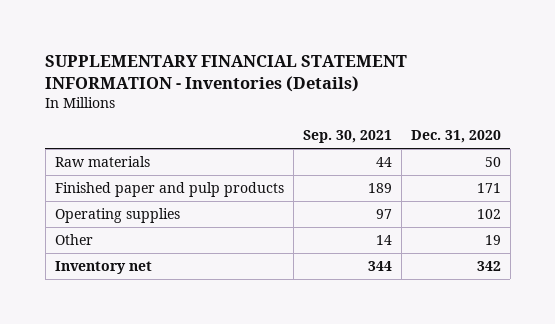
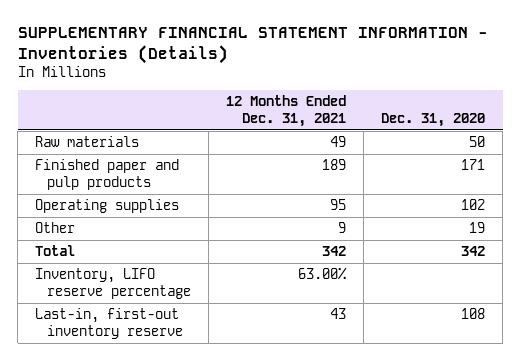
[302,130,392,144] Sep. 30, 2021 -> none
none -> [226,95,347,128] 12 Months Ended Dec. 31, 2021
[54,261,152,275] Inventory net -> [35,245,76,257] Total
none -> [35,268,191,299] Inventory, LIFO reserve percentage
none -> [35,308,183,339] Last-in, first-out inventory reserve

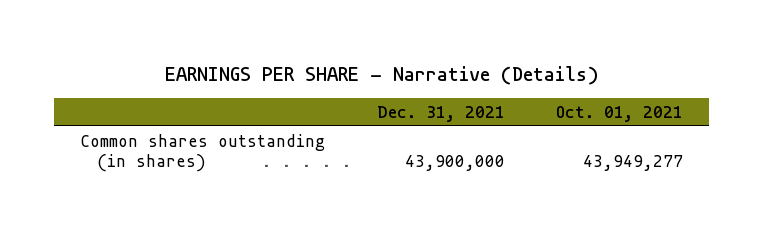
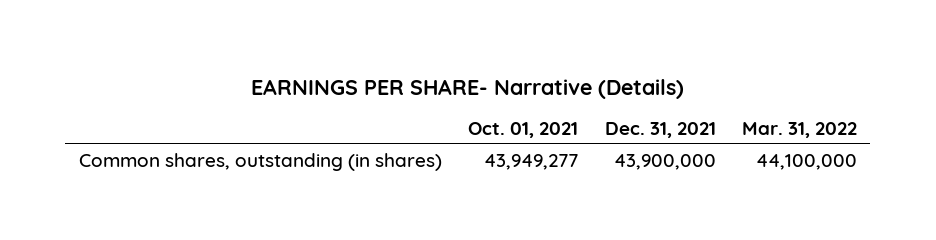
[164,66,599,86] EARNINGS PER SHARE - Narrative (Details) -> [250,78,684,99] EARNINGS PER SHARE- Narrative (Details)
none -> [742,122,858,139] Mar. 31, 2022
[79,133,325,172] Common shares outstanding (in shares) -> [78,152,442,171] Common shares, outstanding (in shares)

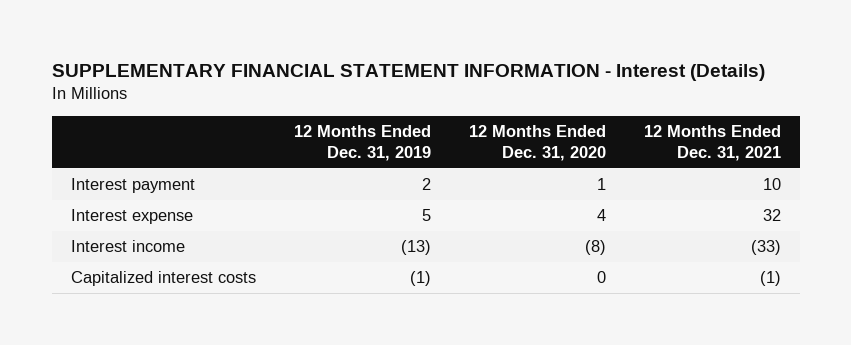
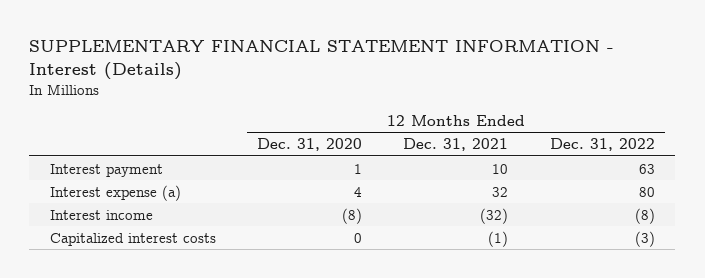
[293,124,431,162] 12 Months Ended Dec. 31, 2019 -> none
none -> [549,138,655,152] Dec. 31, 2022
[70,209,193,225] Interest expense -> [49,184,181,201] Interest expense (a)
[750,240,781,256] (33) -> [480,207,509,224] (32)

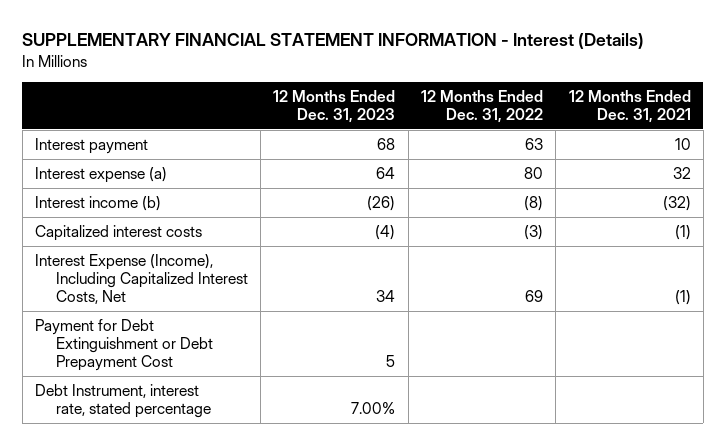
[257,138,363,152] Dec. 31, 2020 -> none
none -> [273,89,396,123] 12 Months Ended Dec. 31, 2023
[49,209,153,220] Interest income -> [34,195,161,211] Interest income (b)
none -> [34,253,248,304] Interest Expense (Income), Including Capitalized Interest Costs, Net
none -> [34,318,213,371] Payment for Debt Extinguishment or Debt Prepayment Cost
none -> [34,383,211,418] Debt Instrument, interest rate, stated percentage

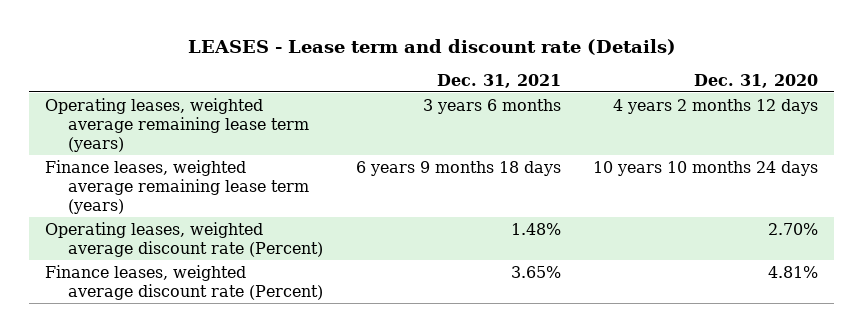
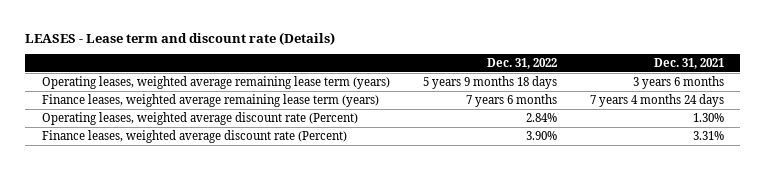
[694,73,819,88] Dec. 31, 2020 -> none
none -> [486,57,557,69] Dec. 31, 2022
[355,160,561,176] 6 years 9 months 18 days -> [589,93,724,107] 7 years 4 months 24 days
[510,222,561,235] 1.48% -> [692,112,724,122] 1.30%
[510,265,561,278] 3.65% -> [692,130,724,140] 3.31%

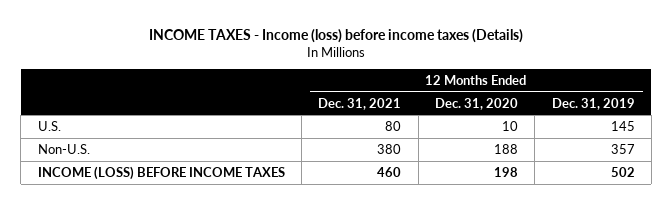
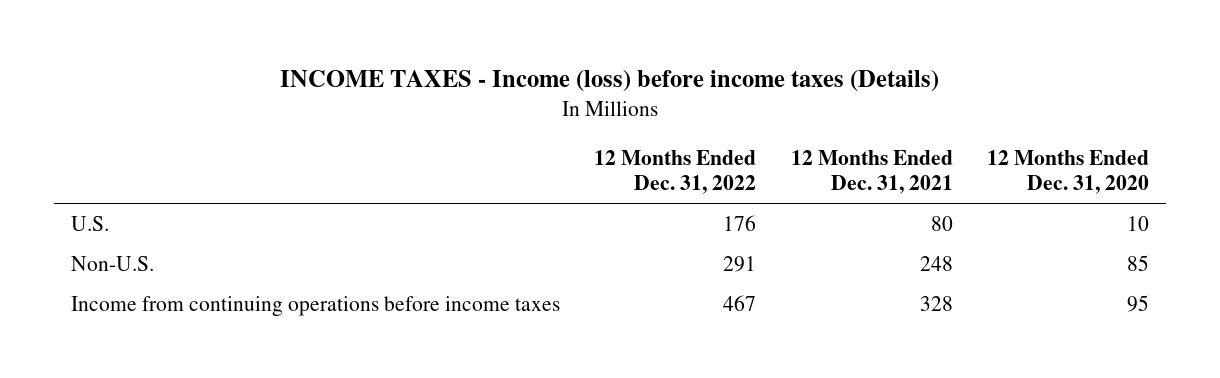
[551,97,635,110] Dec. 31, 2019 -> none
none -> [594,149,757,195] 12 Months Ended Dec. 31, 2022
[377,143,402,154] 380 -> [919,256,953,272] 248
[493,143,518,154] 188 -> [1126,255,1149,272] 85
[37,165,285,180] INCOME (LOSS) BEFORE INCOME TAXES -> [71,296,561,317] Income from continuing operations before income taxes
[377,166,402,177] 460 -> [919,296,953,312] 328
[493,166,518,177] 198 -> [1126,295,1149,313] 95

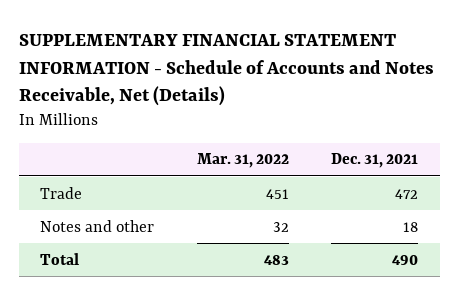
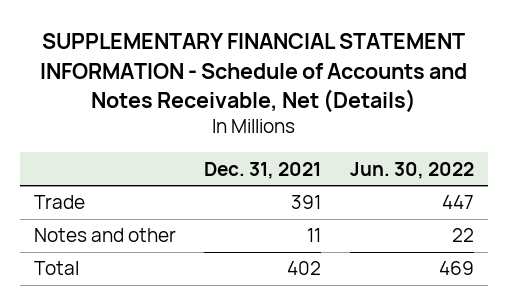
[196,153,289,169] Mar. 31, 2022 -> none
none -> [349,161,474,179] Jun. 30, 2022
[395,188,419,199] 472 -> [291,195,322,210] 391
[403,221,419,232] 18 -> [307,228,322,243] 11
[392,254,419,265] 490 -> [287,261,322,276] 402

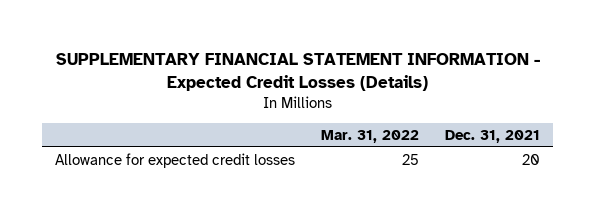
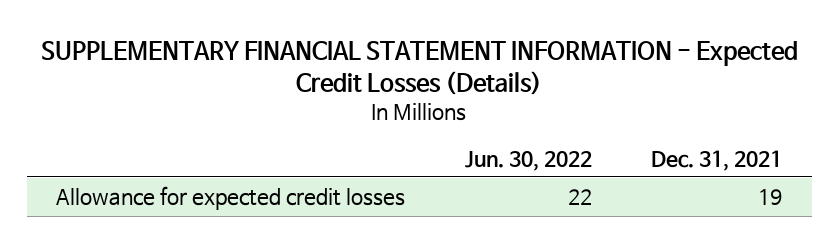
[321,130,420,144] Mar. 31, 2022 -> none
none -> [464,150,592,171] Jun. 30, 2022
[522,153,541,165] 20 -> [757,189,782,206] 19

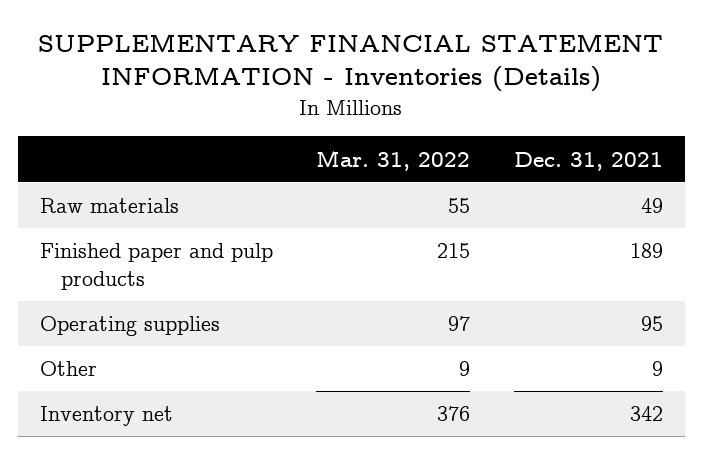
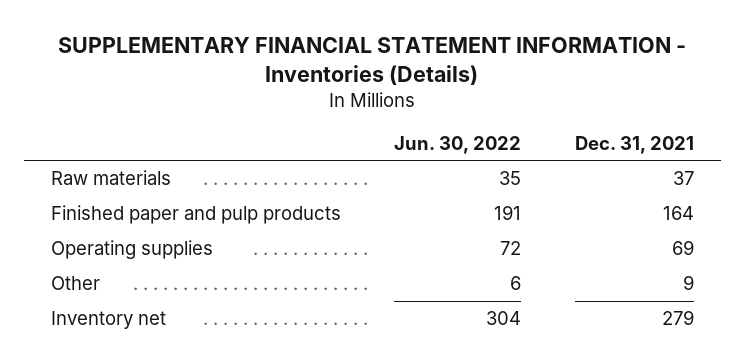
[316,149,471,171] Mar. 31, 2022 -> none
none -> [394,135,522,154] Jun. 30, 2022
[641,198,664,214] 49 -> [672,171,694,186] 37
[630,243,664,259] 189 -> [662,206,694,221] 164
[641,316,664,332] 95 -> [671,240,694,256] 69
[630,406,664,422] 342 -> [661,310,694,326] 279

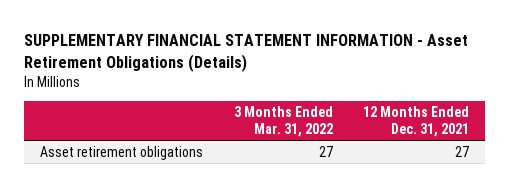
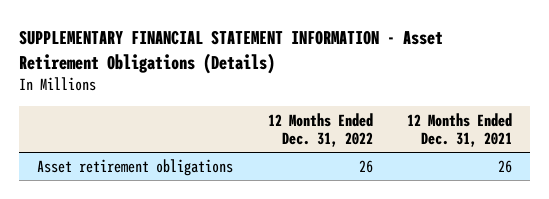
[233,105,333,138] 3 Months Ended Mar. 31, 2022 -> none
none -> [267,112,373,148] 12 Months Ended Dec. 31, 2022
[455,146,470,158] 27 -> [498,160,513,174] 26

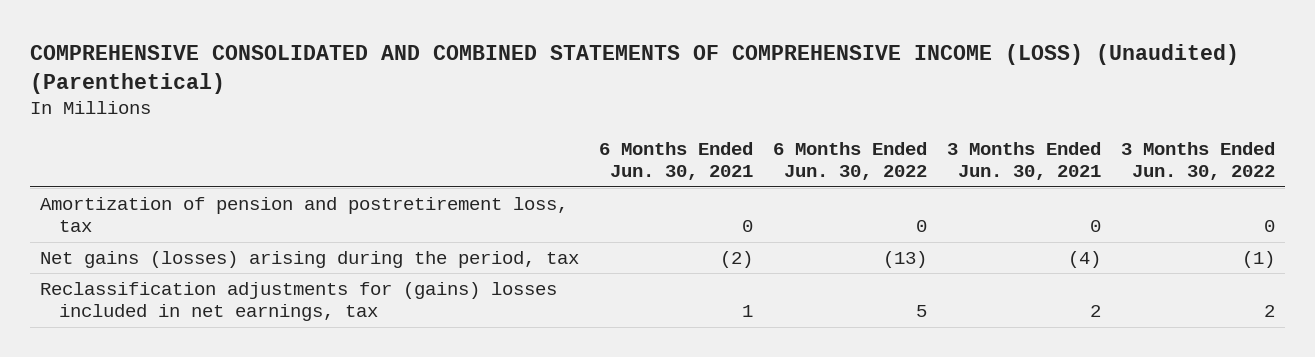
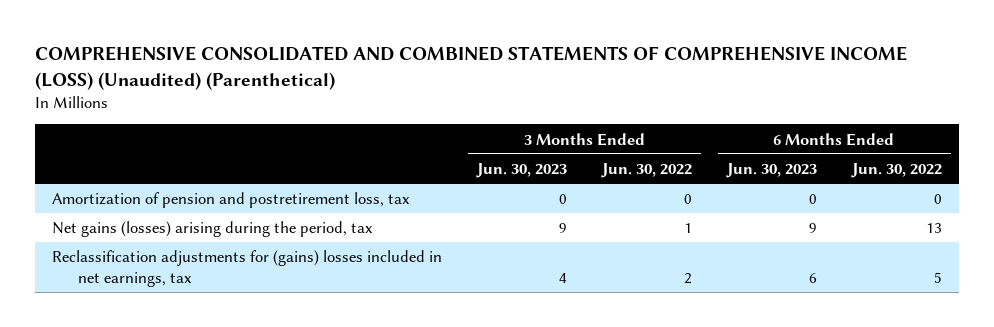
[599,142,754,181] 6 Months Ended Jun. 30, 2021 -> none
[946,142,1101,181] 3 Months Ended Jun. 30, 2021 -> none
none -> [476,162,568,178] Jun. 30, 2023
none -> [725,162,817,178] Jun. 30, 2023
[882,250,927,268] (13) -> [925,223,942,234] 13
[1241,250,1275,268] (1) -> [684,223,693,234] 1

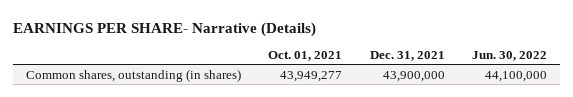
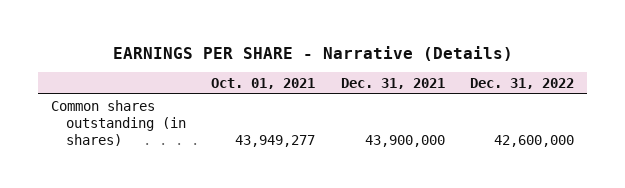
[12,21,316,37] EARNINGS PER SHARE- Narrative (Details) -> [112,45,513,61] EARNINGS PER SHARE - Narrative (Details)
[471,51,547,62] Jun. 30, 2022 -> none
none -> [470,77,575,89] Dec. 31, 2022
[26,68,242,82] Common shares, outstanding (in shares) -> [50,99,186,146] Common shares outstanding (in shares)

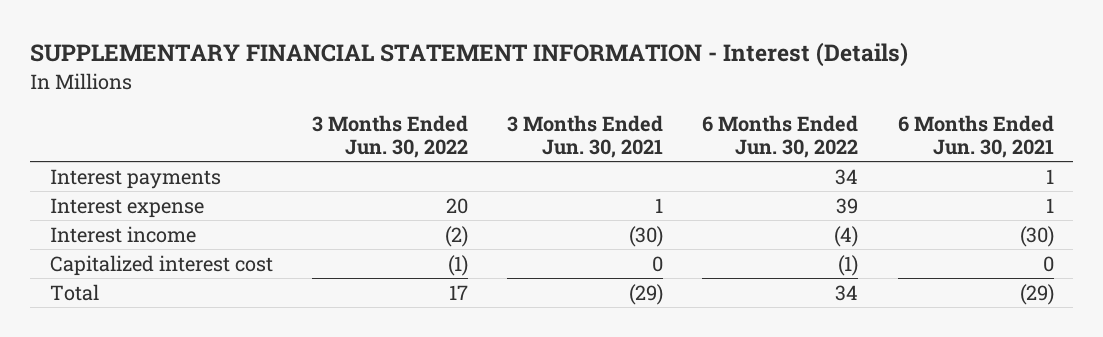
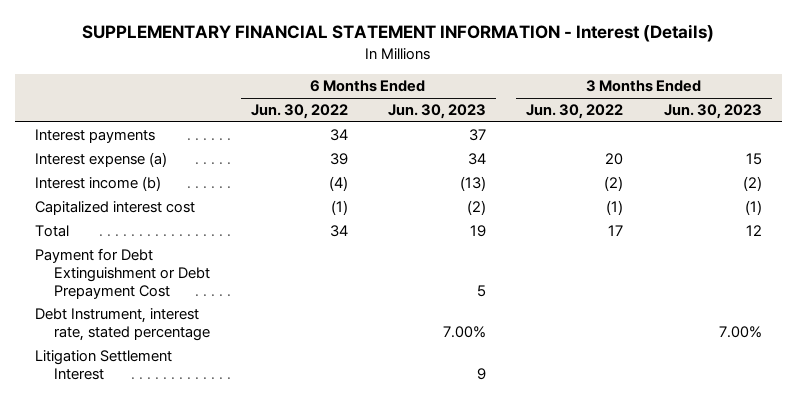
[507,114,664,159] 3 Months Ended Jun. 30, 2021 -> none
[897,114,1054,159] 6 Months Ended Jun. 30, 2021 -> none
none -> [388,104,487,120] Jun. 30, 2023
none -> [663,104,762,120] Jun. 30, 2023
[49,197,204,218] Interest expense -> [34,152,167,168] Interest expense (a)
[49,225,196,243] Interest income -> [34,176,161,192] Interest income (b)
none -> [34,248,211,299] Payment for Debt Extinguishment or Debt Prepayment Cost
none -> [34,308,211,341] Debt Instrument, interest rate, stated percentage
none -> [34,350,172,380] Litigation Settlement Interest

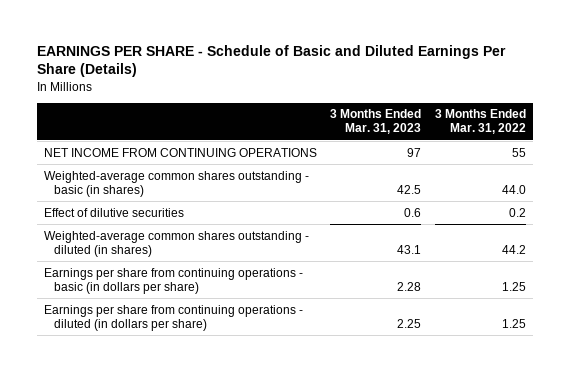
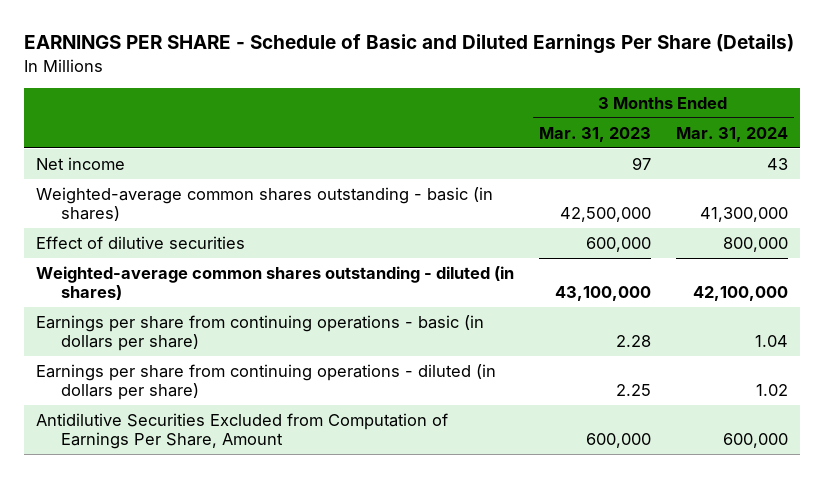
[434,109,526,135] 3 Months Ended Mar. 31, 2022 -> none
none -> [675,126,788,142] Mar. 31, 2024
[43,147,317,157] NET INCOME FROM CONTINUING OPERATIONS -> [35,156,125,170] Net income
[397,184,422,194] 42.5 -> [559,207,651,223] 42,500,000
[404,207,422,217] 0.6 -> [585,236,651,252] 600,000
[397,244,422,254] 43.1 -> [554,286,651,302] 43,100,000
none -> [35,412,448,450] Antidilutive Securities Excluded from Computation of Earnings Per Share, Amount

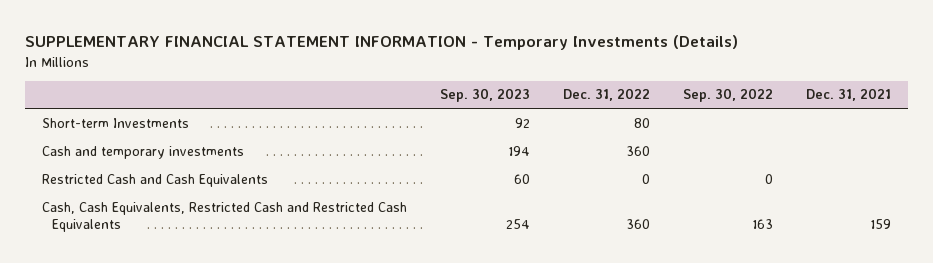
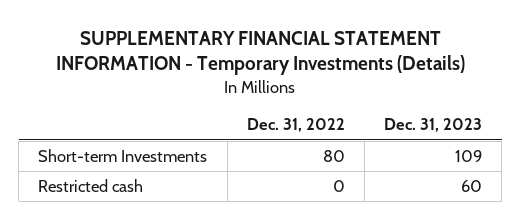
[439,88,530,103] Sep. 30, 2023 -> none
[682,88,773,103] Sep. 30, 2022 -> none
[806,88,892,102] Dec. 31, 2021 -> none
none -> [384,118,483,133] Dec. 31, 2023
[41,145,244,159] Cash and temporary investments -> none
[41,201,407,232] Cash, Cash Equivalents, Restricted Cash and Restricted Cash Equivalents -> none
[41,173,268,187] Restricted Cash and Cash Equivalents -> [38,179,144,193] Restricted cash

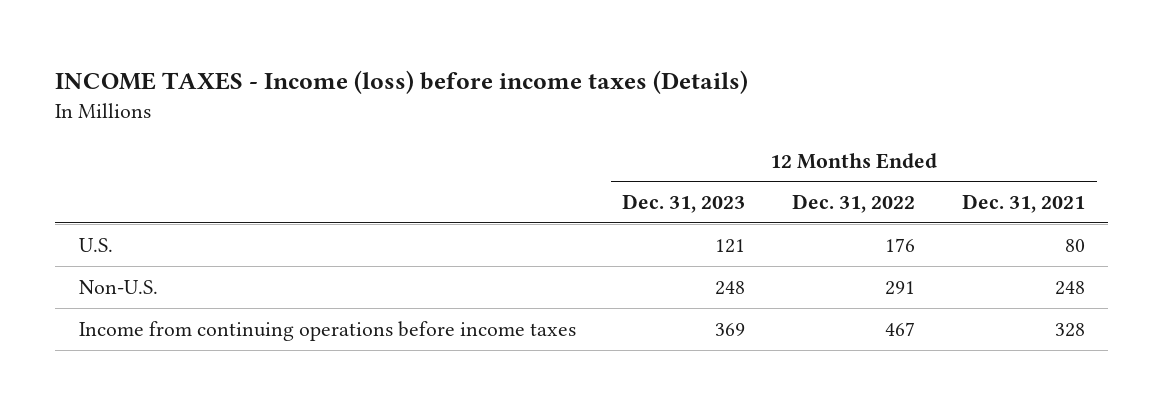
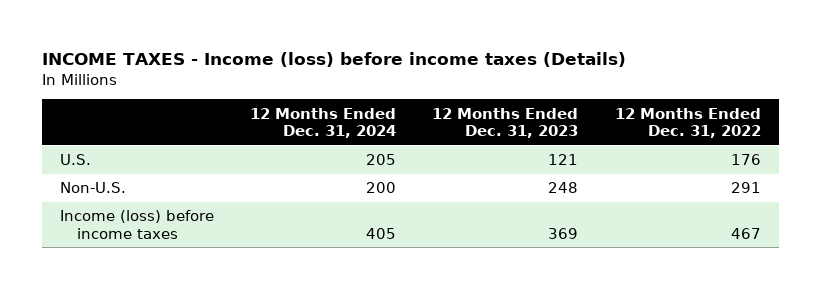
[961,194,1085,214] Dec. 31, 2021 -> none
none -> [250,107,397,139] 12 Months Ended Dec. 31, 2024
[78,320,576,341] Income from continuing operations before income taxes -> [59,210,214,239] Income (loss) before income taxes

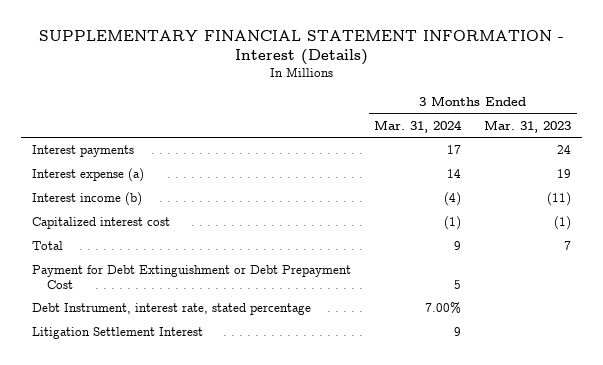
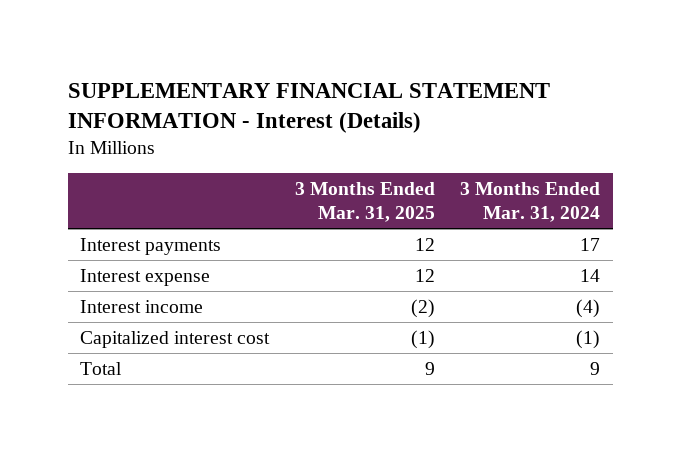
[484,119,572,133] Mar. 31, 2023 -> none
none -> [294,182,435,222] 3 Months Ended Mar. 31, 2025
[32,168,145,183] Interest expense (a) -> [80,268,211,286] Interest expense
[32,192,143,207] Interest income (b) -> [80,299,204,313] Interest income
[32,265,352,290] Payment for Debt Extinguishment or Debt Prepayment Cost -> none
[32,303,312,316] Debt Instrument, interest rate, stated percentage -> none
[32,327,204,340] Litigation Settlement Interest -> none

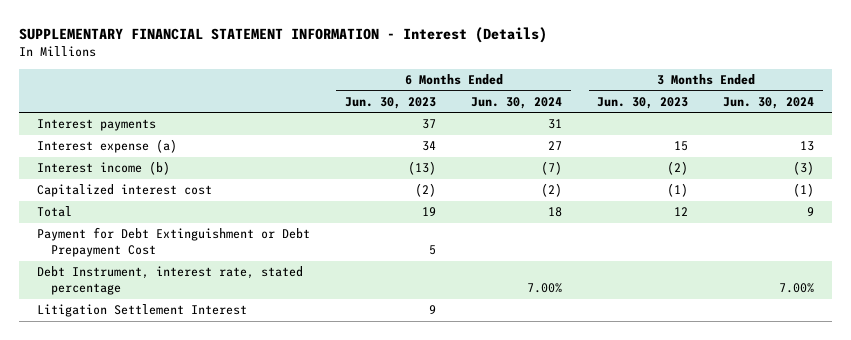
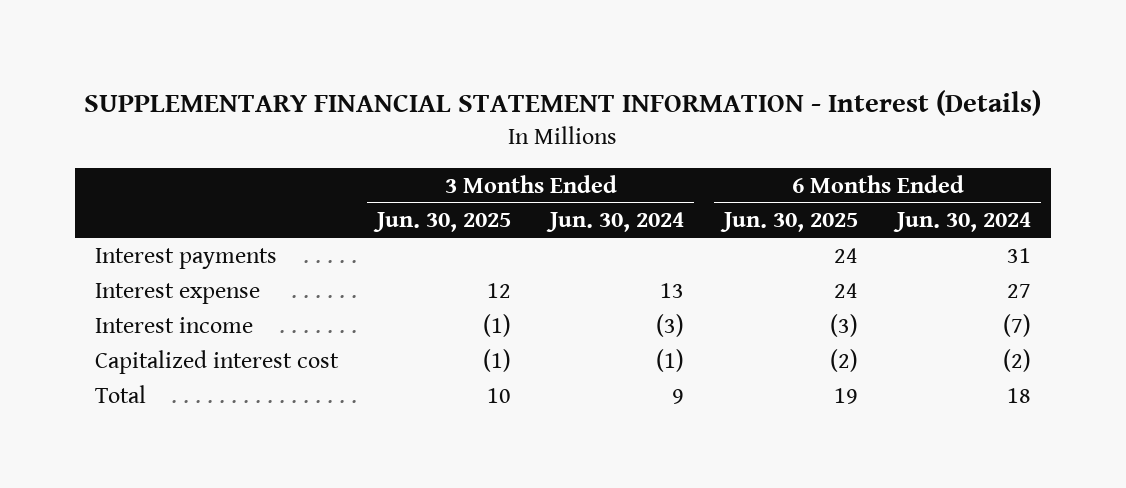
[345,96,437,109] Jun. 30, 2023 -> none
[597,96,689,109] Jun. 30, 2023 -> none
none -> [373,212,512,233] Jun. 30, 2025
none -> [719,212,858,233] Jun. 30, 2025
[36,139,177,154] Interest expense (a) -> [94,282,260,304] Interest expense
[36,161,170,176] Interest income (b) -> [94,316,253,333] Interest income
[36,227,310,258] Payment for Debt Extinguishment or Debt Prepayment Cost -> none
[36,266,303,296] Debt Instrument, interest rate, stated percentage -> none
[36,304,247,318] Litigation Settlement Interest -> none

